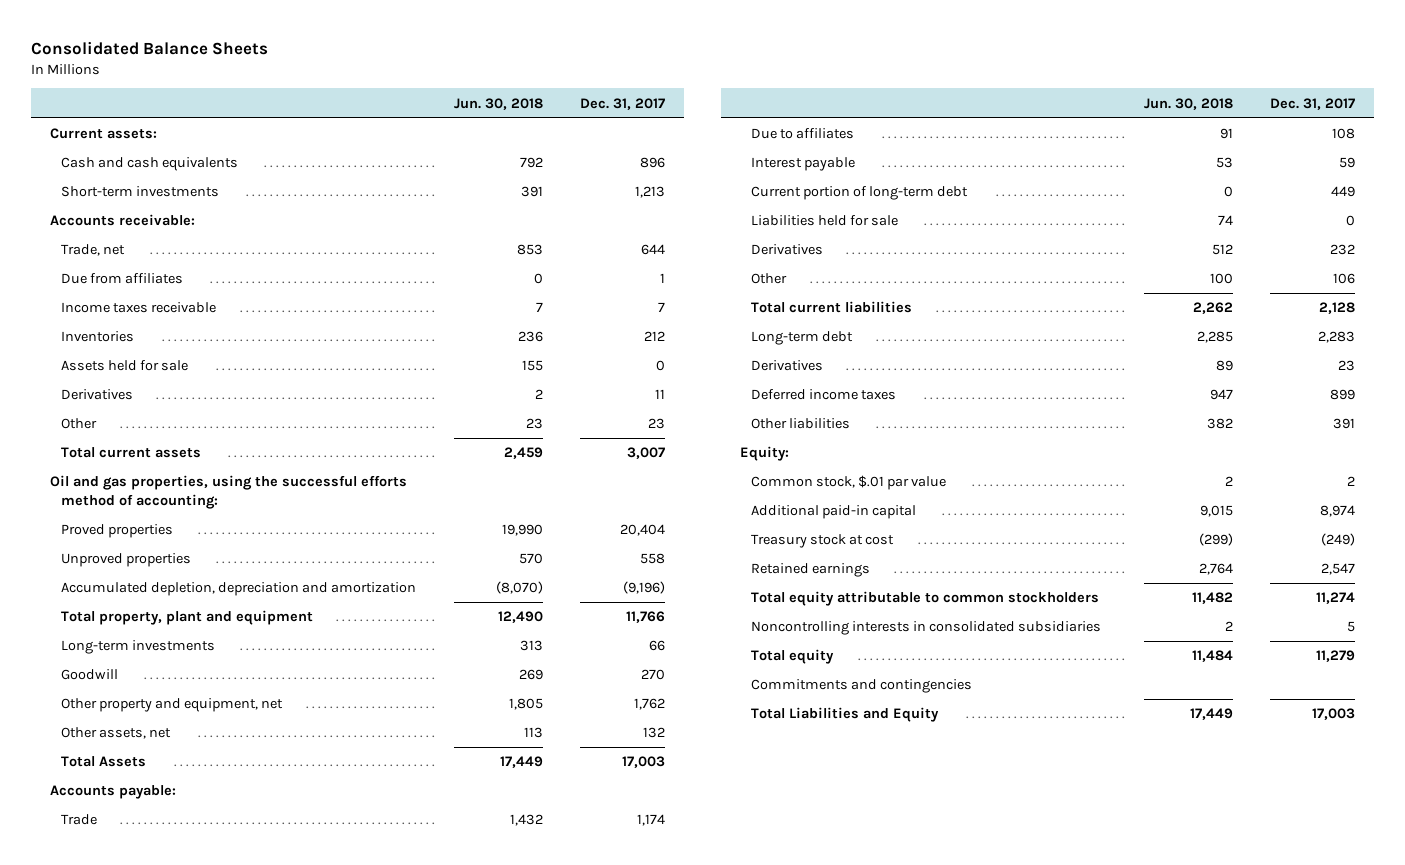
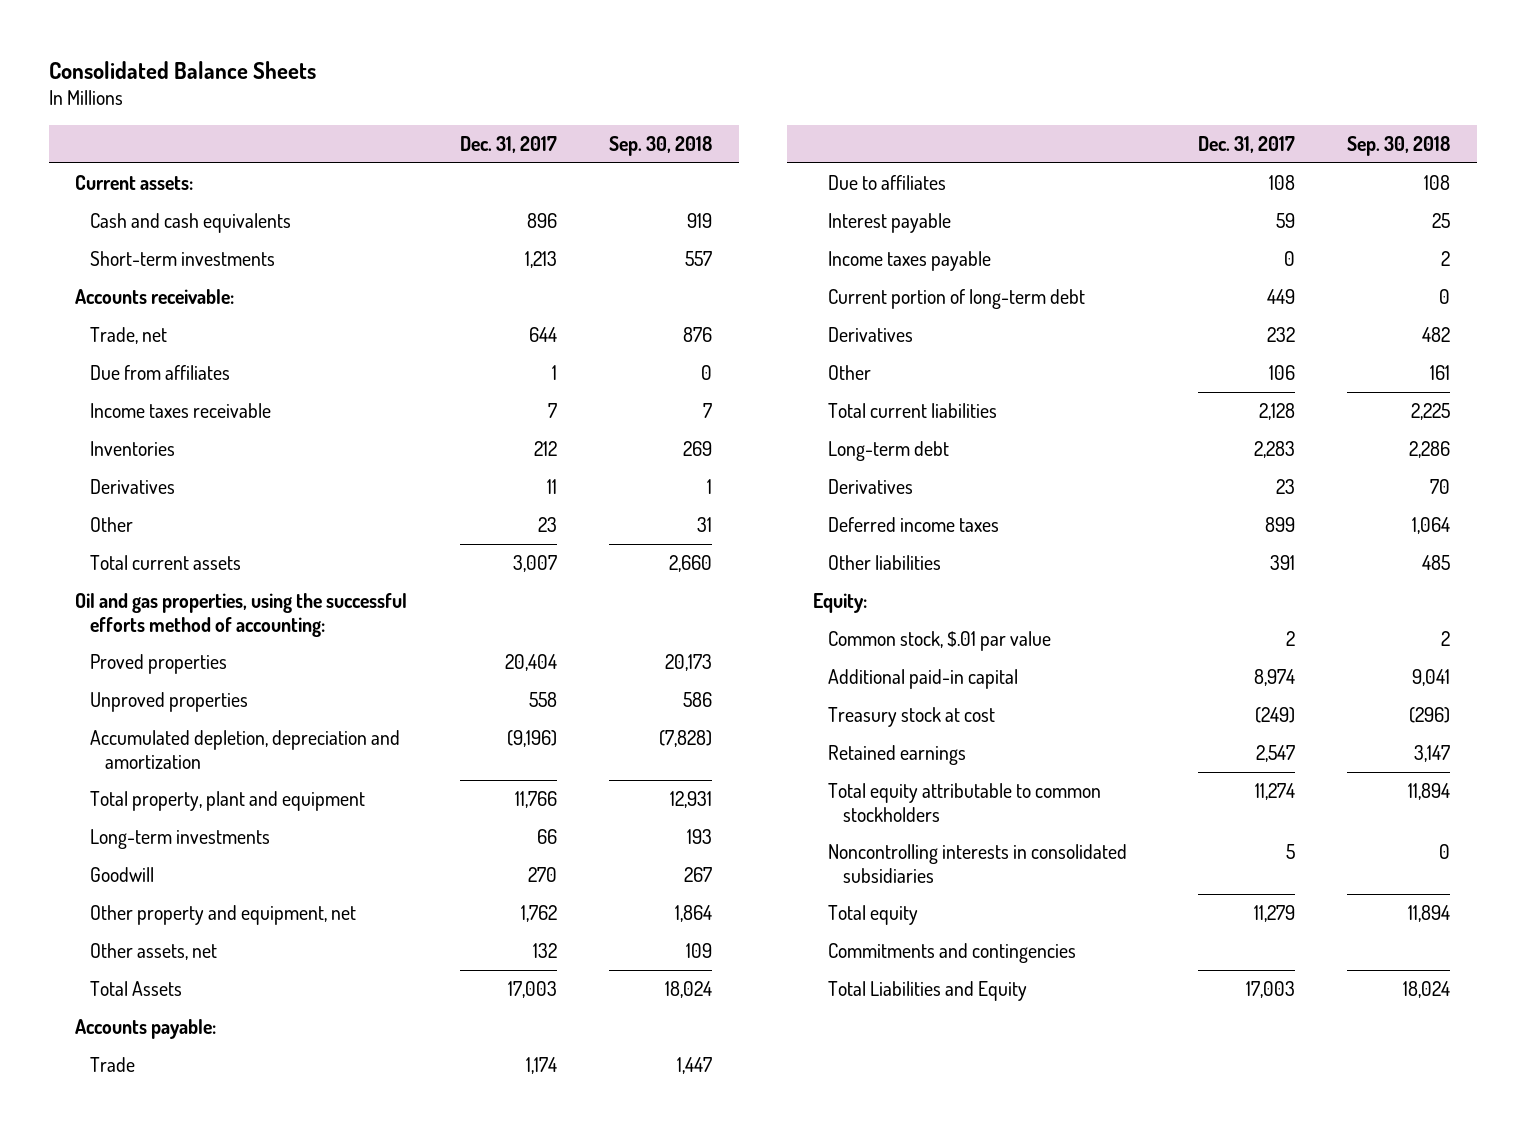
[453,97,543,110] Jun. 30, 2018 -> none
none -> [609,135,713,156] Sep. 30, 2018
[61,360,189,372] Assets held for sale -> none
none -> [828,251,992,272] Income taxes payable
[751,215,899,227] Liabilities held for sale -> none

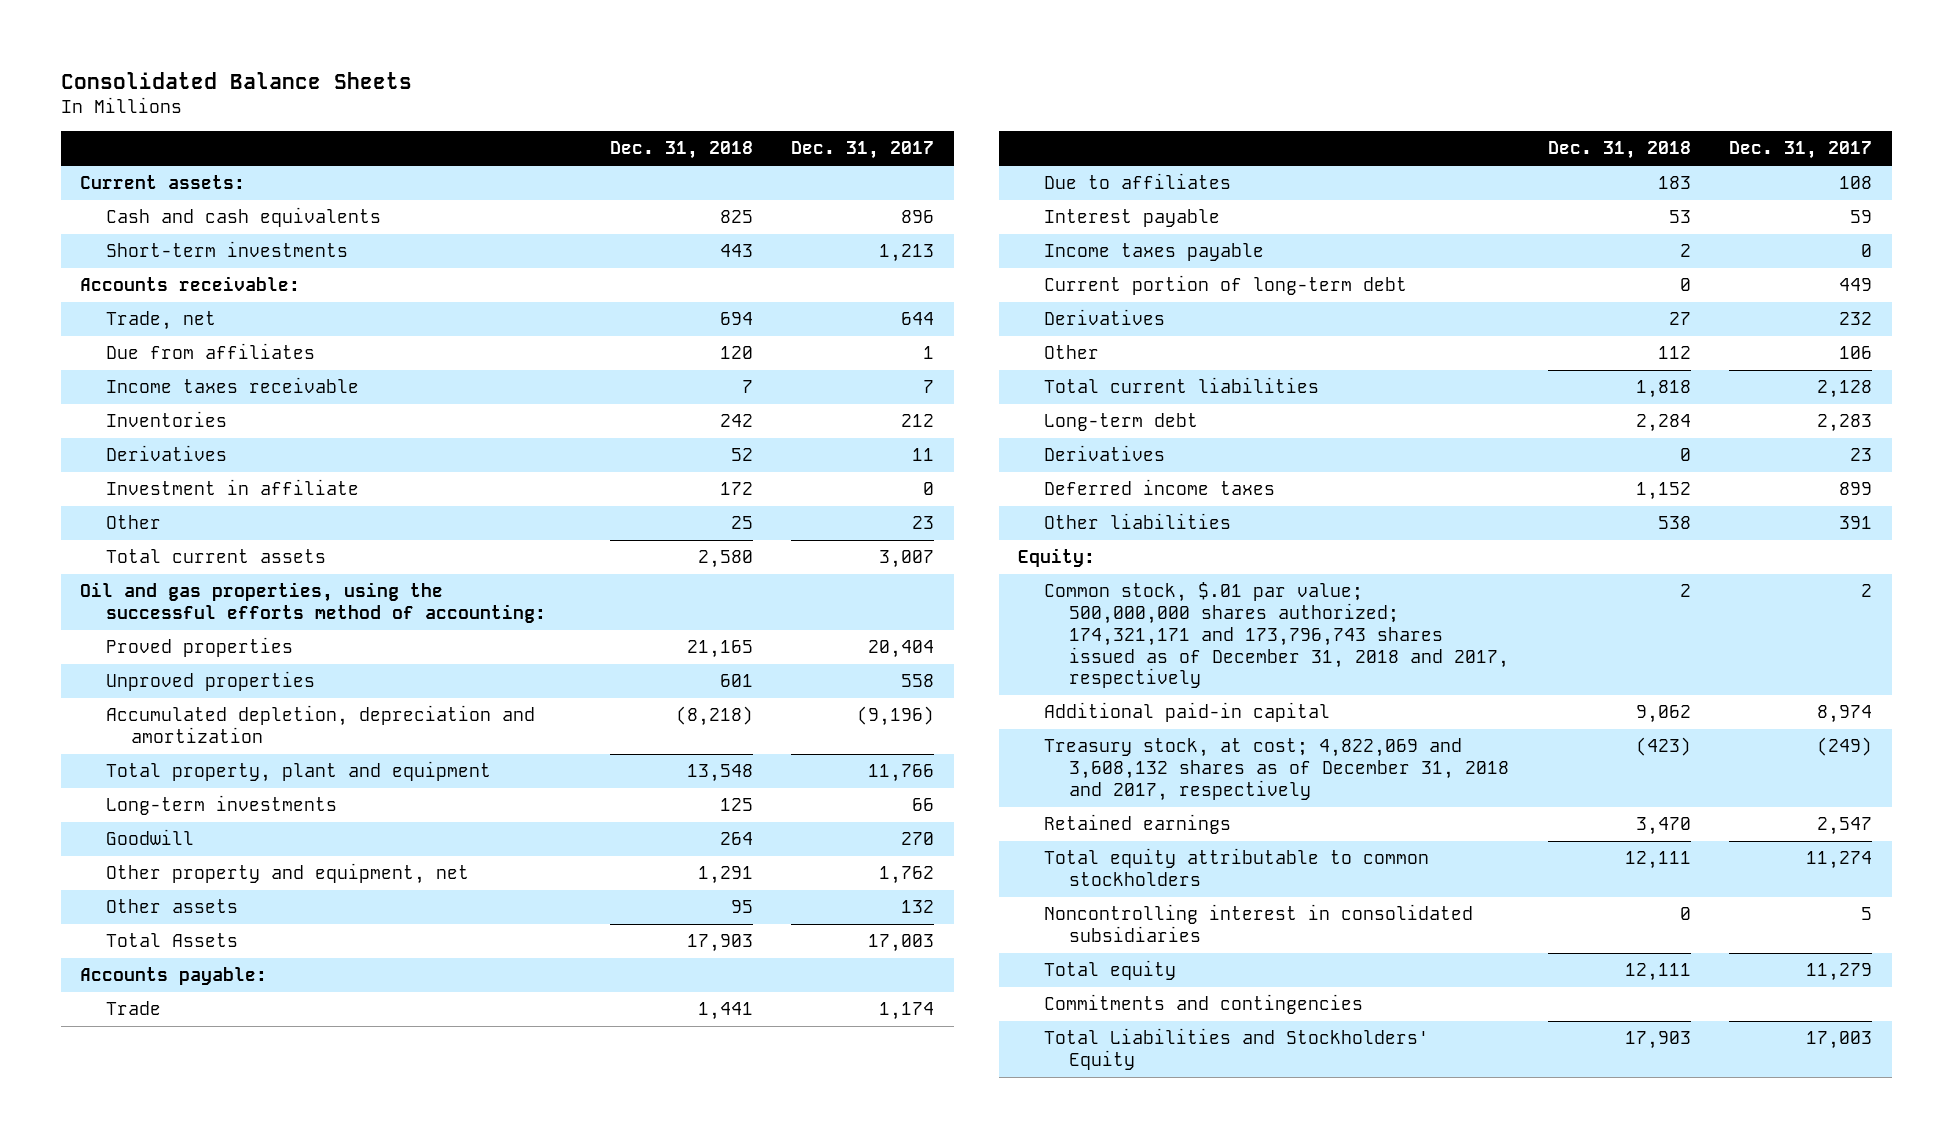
[609,135,713,156] Sep. 30, 2018 -> none
none -> [609,141,753,160] Dec. 31, 2018
none -> [105,479,359,496] Investment in affiliate
[90,943,218,961] Other assets, net -> [105,899,238,914] Other assets
[828,631,1052,652] Common stock, $.01 par value -> [1043,582,1510,689] Common stock, $.01 par value; 500,000,000 shares authorized; 174,321,171 and 173,796,743 shares issued as of December 31, 2018 and 2017, respectively
[828,707,996,728] Treasury stock at cost -> [1043,738,1510,801] Treasury stock, at cost; 4,822,069 and 3,608,132 shares as of December 31, 2018 and 2017, respectively
[828,844,1128,883] Noncontrolling interests in consolidated subsidiaries -> [1043,904,1473,943] Noncontrolling interest in consolidated subsidiaries
[828,981,1028,1002] Total Liabilities and Equity -> [1043,1028,1429,1071] Total Liabilities and Stockholders' Equity

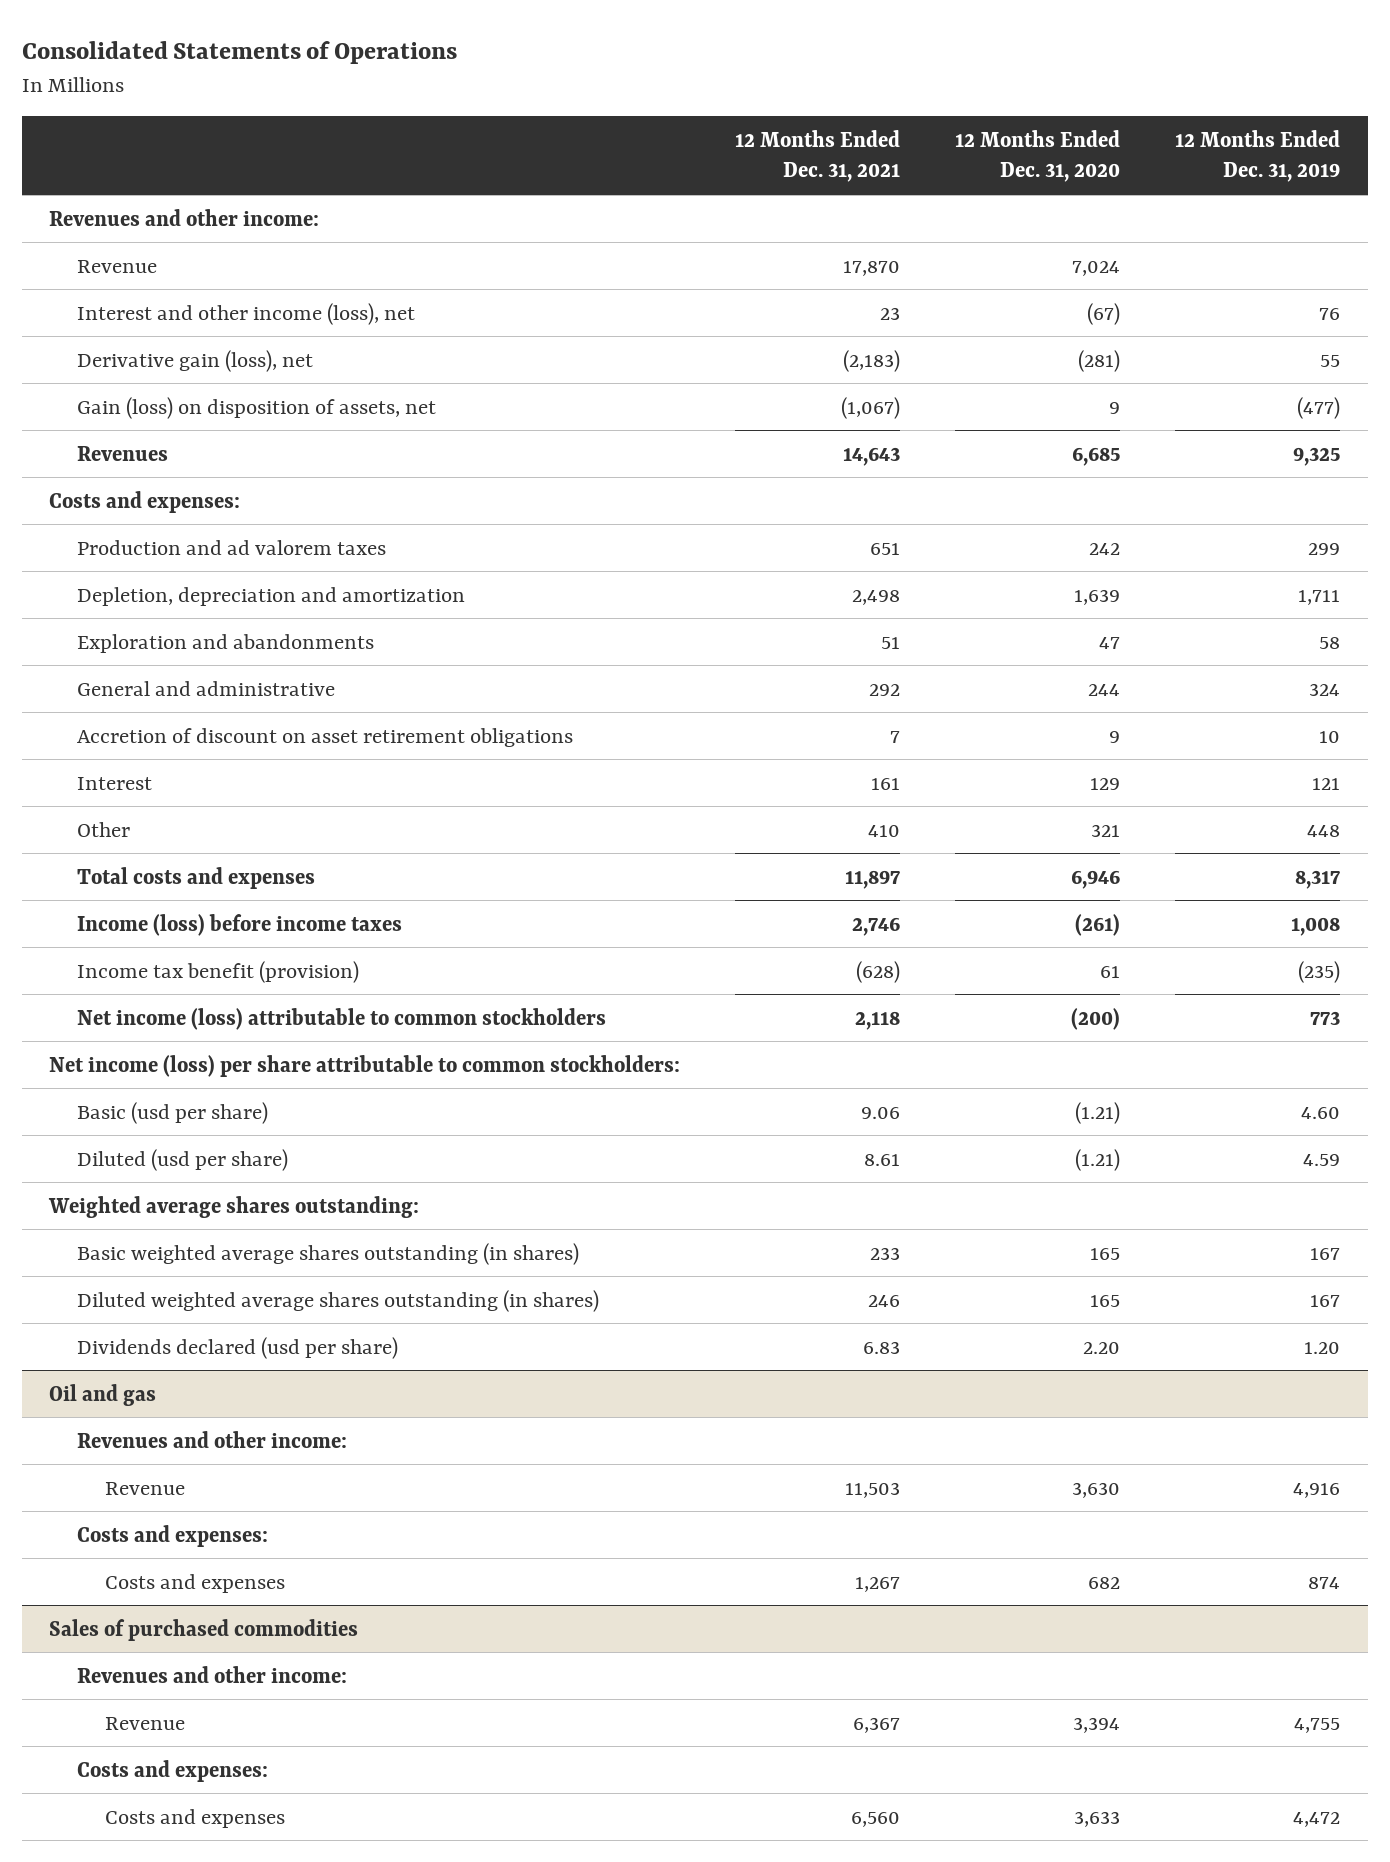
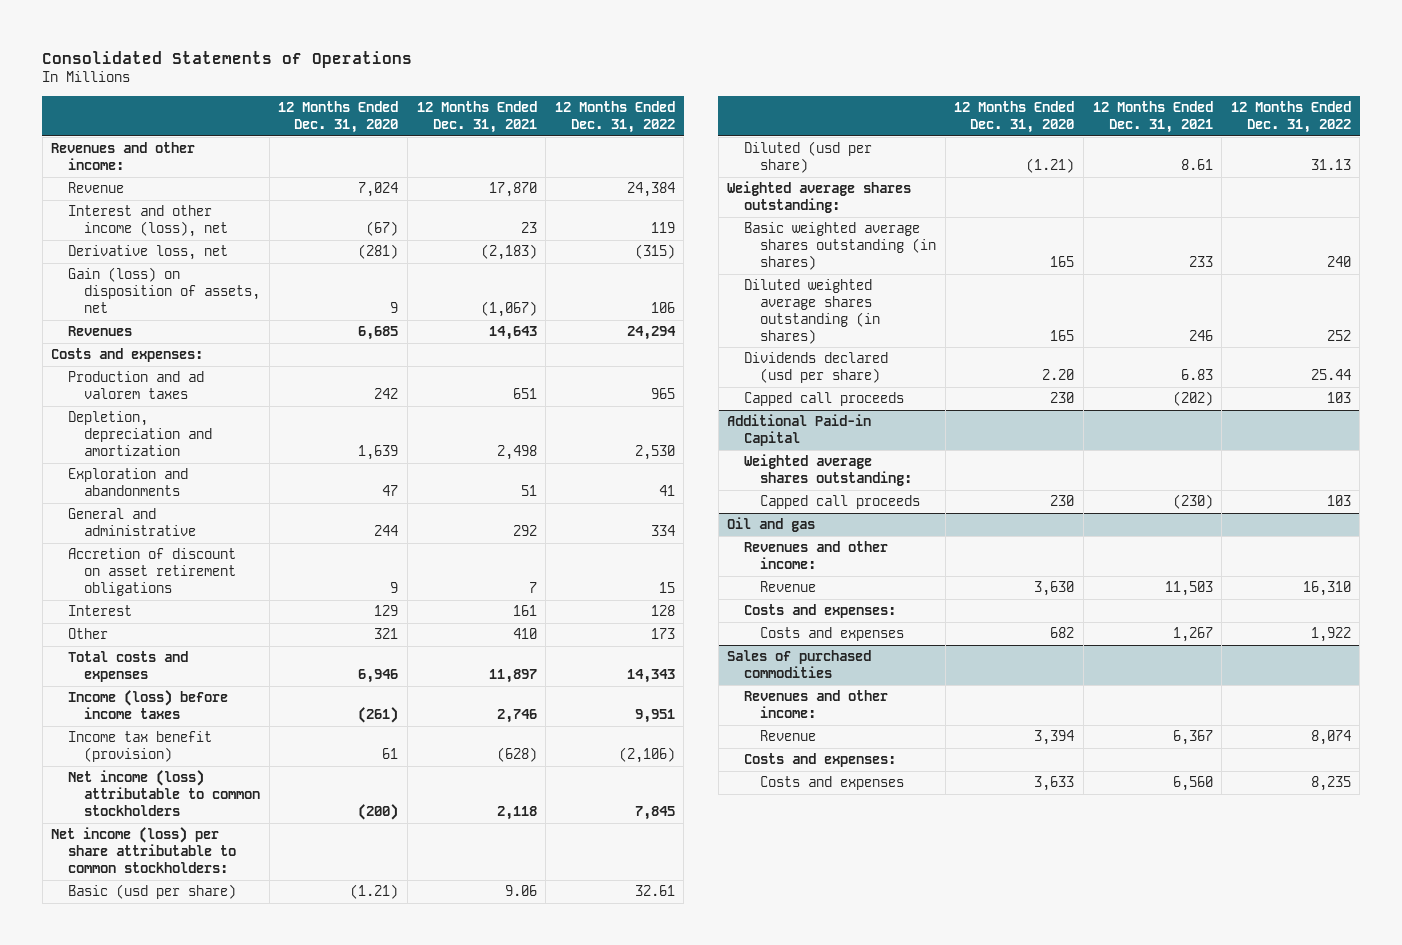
[1175,129,1341,183] 12 Months Ended Dec. 31, 2019 -> none
none -> [554,101,675,133] 12 Months Ended Dec. 31, 2022
[77,349,314,372] Derivative gain (loss), net -> [67,245,228,261] Derivative loss, net
none -> [743,392,904,407] Capped call proceeds
none -> [727,414,872,447] Additional Paid-in Capital
none -> [743,454,913,487] Weighted average shares outstanding:
none -> [760,495,921,510] Capped call proceeds

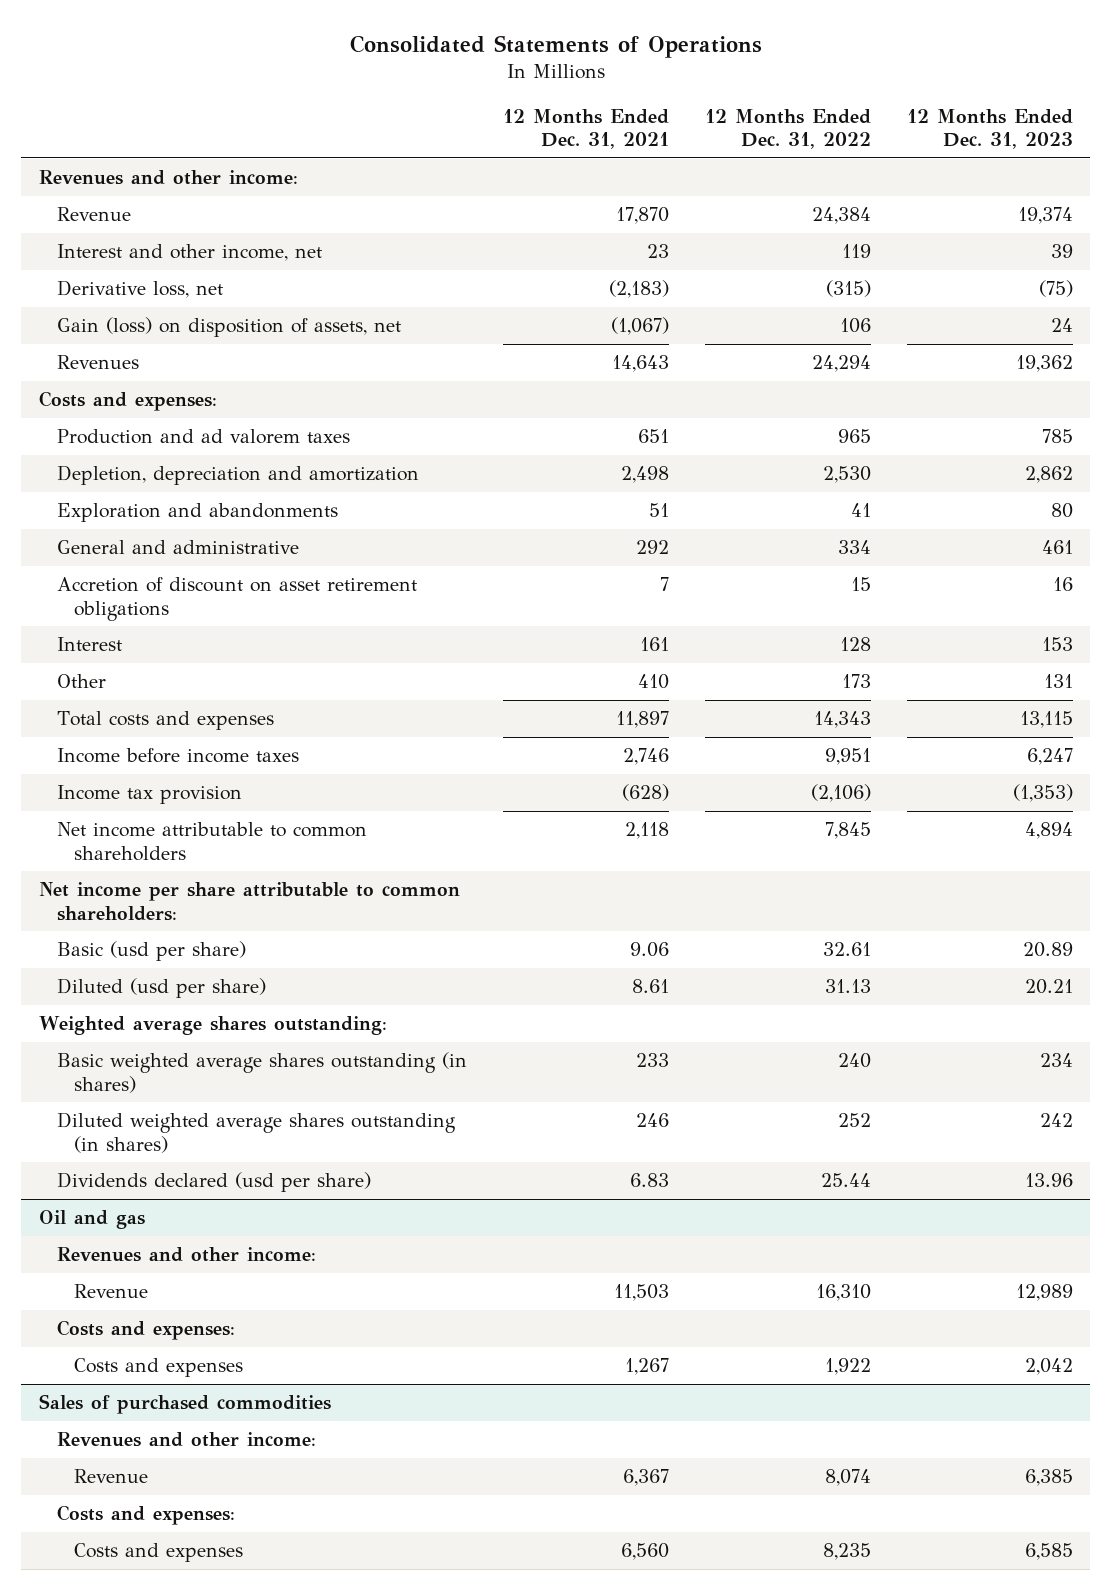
[278,101,399,133] 12 Months Ended Dec. 31, 2020 -> none
none -> [906,108,1073,150] 12 Months Ended Dec. 31, 2023
[67,205,229,238] Interest and other income (loss), net -> [56,244,322,262] Interest and other income, net
[67,690,228,720] Income (loss) before income taxes -> [56,748,299,764] Income before income taxes
[67,731,212,763] Income tax benefit (provision) -> [56,785,242,805] Income tax provision
[67,770,261,816] Net income (loss) attributable to common stockholders -> [56,822,367,861] Net income attributable to common shareholders
[51,827,236,873] Net income (loss) per share attributable to common stockholders: -> [39,882,461,921] Net income per share attributable to common shareholders:
[743,392,904,407] Capped call proceeds -> none
[727,414,872,447] Additional Paid-in Capital -> none
[743,454,913,487] Weighted average shares outstanding: -> none
[760,495,921,510] Capped call proceeds -> none

